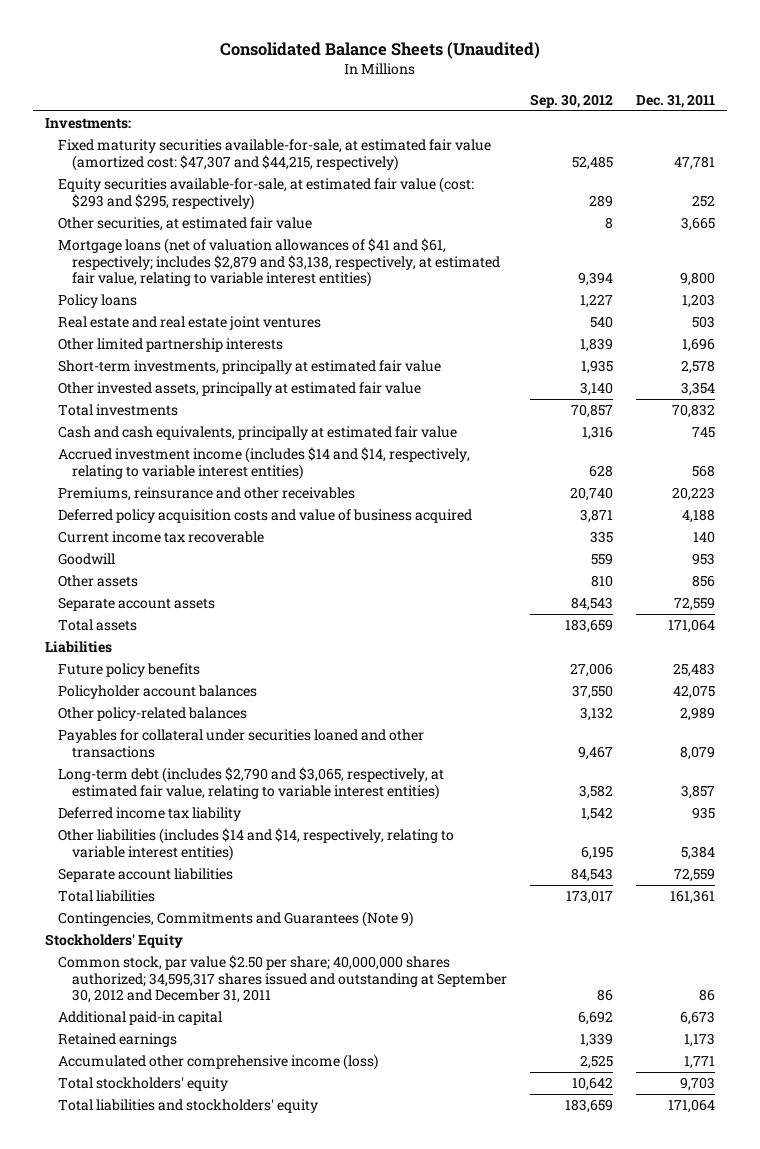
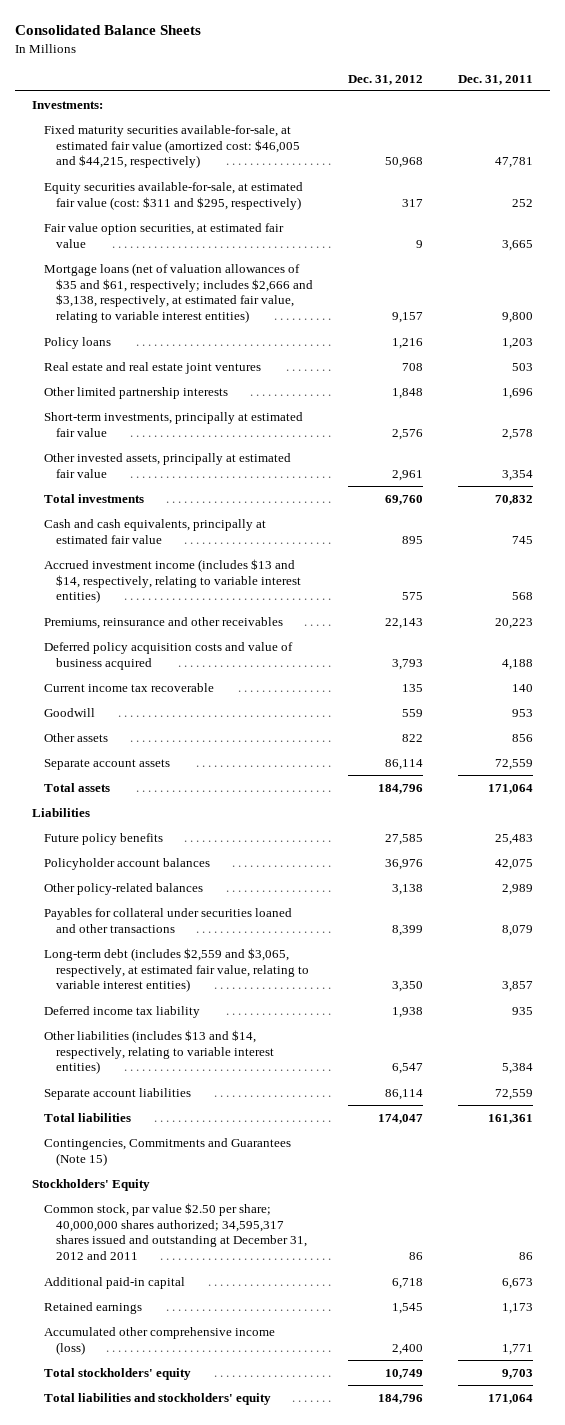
[220,42,541,60] Consolidated Balance Sheets (Unaudited) -> [14,25,201,36] Consolidated Balance Sheets
[529,93,613,108] Sep. 30, 2012 -> none
none -> [348,74,424,85] Dec. 31, 2012
[58,139,492,171] Fixed maturity securities available-for-sale, at estimated fair value (amortized cost: $47,307 and $44,215, respectively) -> [44,124,301,169] Fixed maturity securities available-for-sale, at estimated fair value (amortized cost: $46,005 and $44,215, respectively)
[58,177,475,210] Equity securities available-for-sale, at estimated fair value (cost: $293 and $295, respectively) -> [44,181,304,210] Equity securities available-for-sale, at estimated fair value (cost: $311 and $295, respectively)
[58,217,313,232] Other securities, at estimated fair value -> [44,222,285,248] Fair value option securities, at estimated fair value
[58,238,500,288] Mortgage loans (net of valuation allowances of $41 and $61, respectively; includes $2,879 and $3,138, respectively, at estimated fair value, relating to variable interest entities) -> [44,262,314,324] Mortgage loans (net of valuation allowances of $35 and $61, respectively; includes $2,666 and $3,138, respectively, at estimated fair value, relating to variable interest entities)
[58,447,471,480] Accrued investment income (includes $14 and $14, respectively, relating to variable interest entities) -> [44,558,302,604] Accrued investment income (includes $13 and $14, respectively, relating to variable interest entities)
[58,767,445,800] Long-term debt (includes $2,790 and $3,065, respectively, at estimated fair value, relating to variable interest entities) -> [44,947,310,993] Long-term debt (includes $2,559 and $3,065, respectively, at estimated fair value, relating to variable interest entities)
[58,828,455,861] Other liabilities (includes $14 and $14, respectively, relating to variable interest entities) -> [44,1029,275,1075] Other liabilities (includes $13 and $14, respectively, relating to variable interest entities)
[58,911,414,928] Contingencies, Commitments and Guarantees (Note 9) -> [44,1137,292,1166] Contingencies, Commitments and Guarantees (Note 15)
[58,955,507,1004] Common stock, par value $2.50 per share; 40,000,000 shares authorized; 34,595,317 shares issued and outstanding at September 30, 2012 and December 31, 2011 -> [44,1202,308,1261] Common stock, par value $2.50 per share; 40,000,000 shares authorized; 34,595,317 shares issued and outstanding at December 31, 2012 and 2011

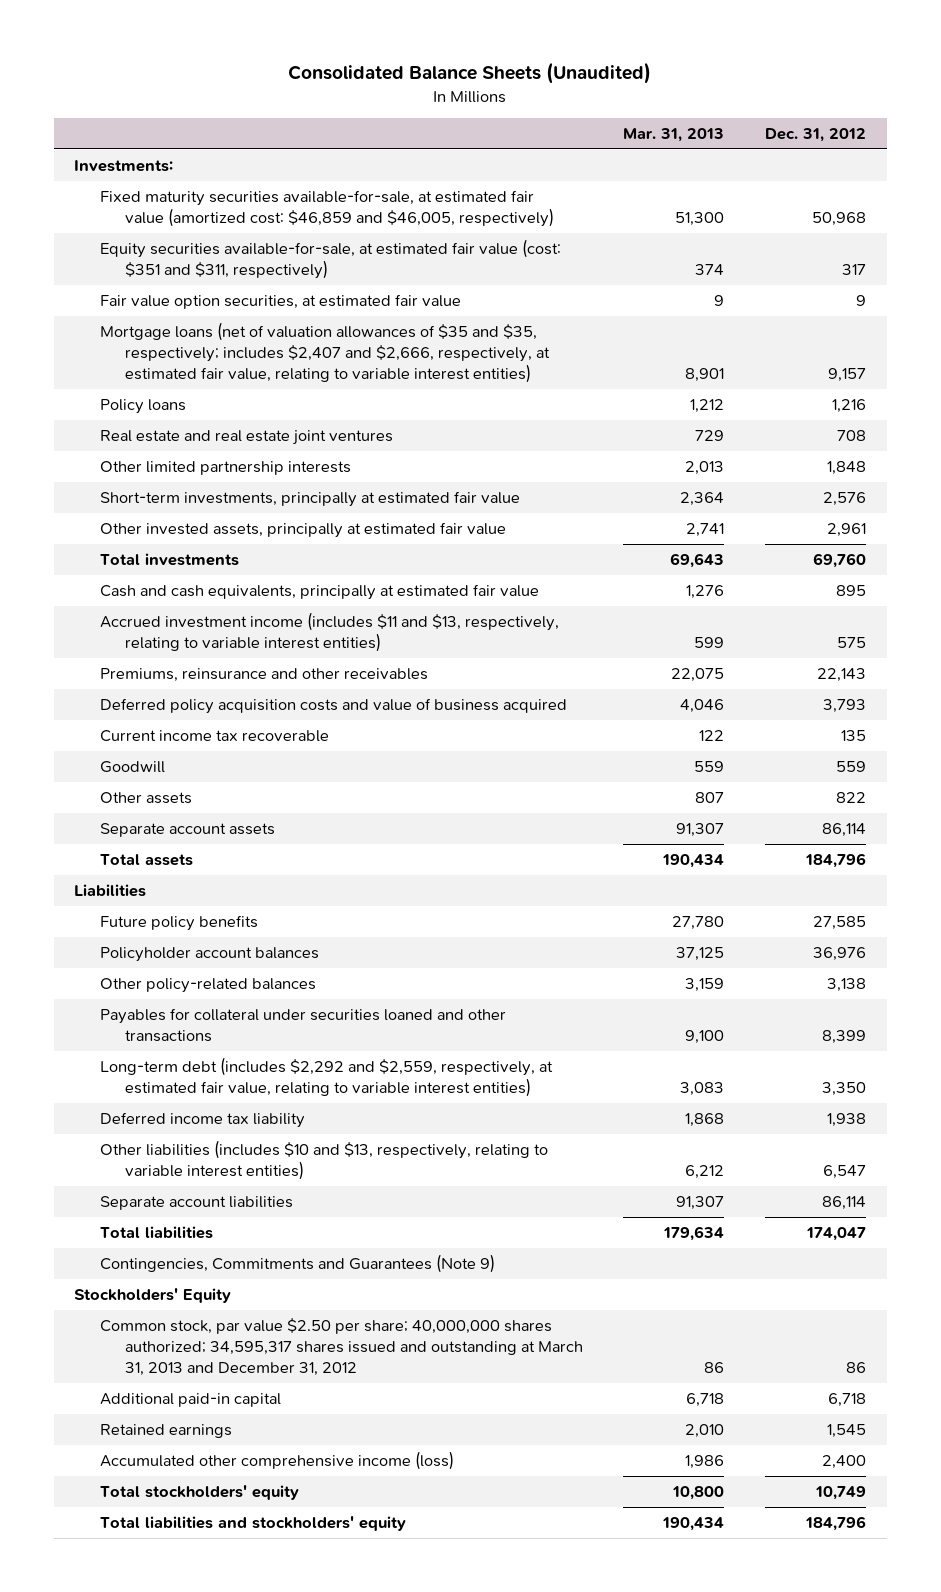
[14,25,201,36] Consolidated Balance Sheets -> [288,62,652,85] Consolidated Balance Sheets (Unaudited)
[458,74,534,85] Dec. 31, 2011 -> none
none -> [623,127,725,142] Mar. 31, 2013
[44,124,301,169] Fixed maturity securities available-for-sale, at estimated fair value (amortized cost: $46,005 and $44,215, respectively) -> [99,189,554,227] Fixed maturity securities available-for-sale, at estimated fair value (amortized cost: $46,859 and $46,005, respectively)
[44,181,304,210] Equity securities available-for-sale, at estimated fair value (cost: $311 and $295, respectively) -> [99,238,561,279] Equity securities available-for-sale, at estimated fair value (cost: $351 and $311, respectively)
[44,262,314,324] Mortgage loans (net of valuation allowances of $35 and $61, respectively; includes $2,666 and $3,138, respectively, at estimated fair value, relating to variable interest entities) -> [99,321,550,383] Mortgage loans (net of valuation allowances of $35 and $35, respectively; includes $2,407 and $2,666, respectively, at estimated fair value, relating to variable interest entities)
[44,558,302,604] Accrued investment income (includes $13 and $14, respectively, relating to variable interest entities) -> [99,611,559,652] Accrued investment income (includes $11 and $13, respectively, relating to variable interest entities)
[44,947,310,993] Long-term debt (includes $2,559 and $3,065, respectively, at estimated fair value, relating to variable interest entities) -> [99,1056,553,1097] Long-term debt (includes $2,292 and $2,559, respectively, at estimated fair value, relating to variable interest entities)
[44,1029,275,1075] Other liabilities (includes $13 and $14, respectively, relating to variable interest entities) -> [99,1139,548,1180] Other liabilities (includes $10 and $13, respectively, relating to variable interest entities)
[44,1137,292,1166] Contingencies, Commitments and Guarantees (Note 15) -> [99,1253,495,1273] Contingencies, Commitments and Guarantees (Note 9)
[44,1202,308,1261] Common stock, par value $2.50 per share; 40,000,000 shares authorized; 34,595,317 shares issued and outstanding at December 31, 2012 and 2011 -> [99,1317,583,1376] Common stock, par value $2.50 per share; 40,000,000 shares authorized; 34,595,317 shares issued and outstanding at March 31, 2013 and December 31, 2012

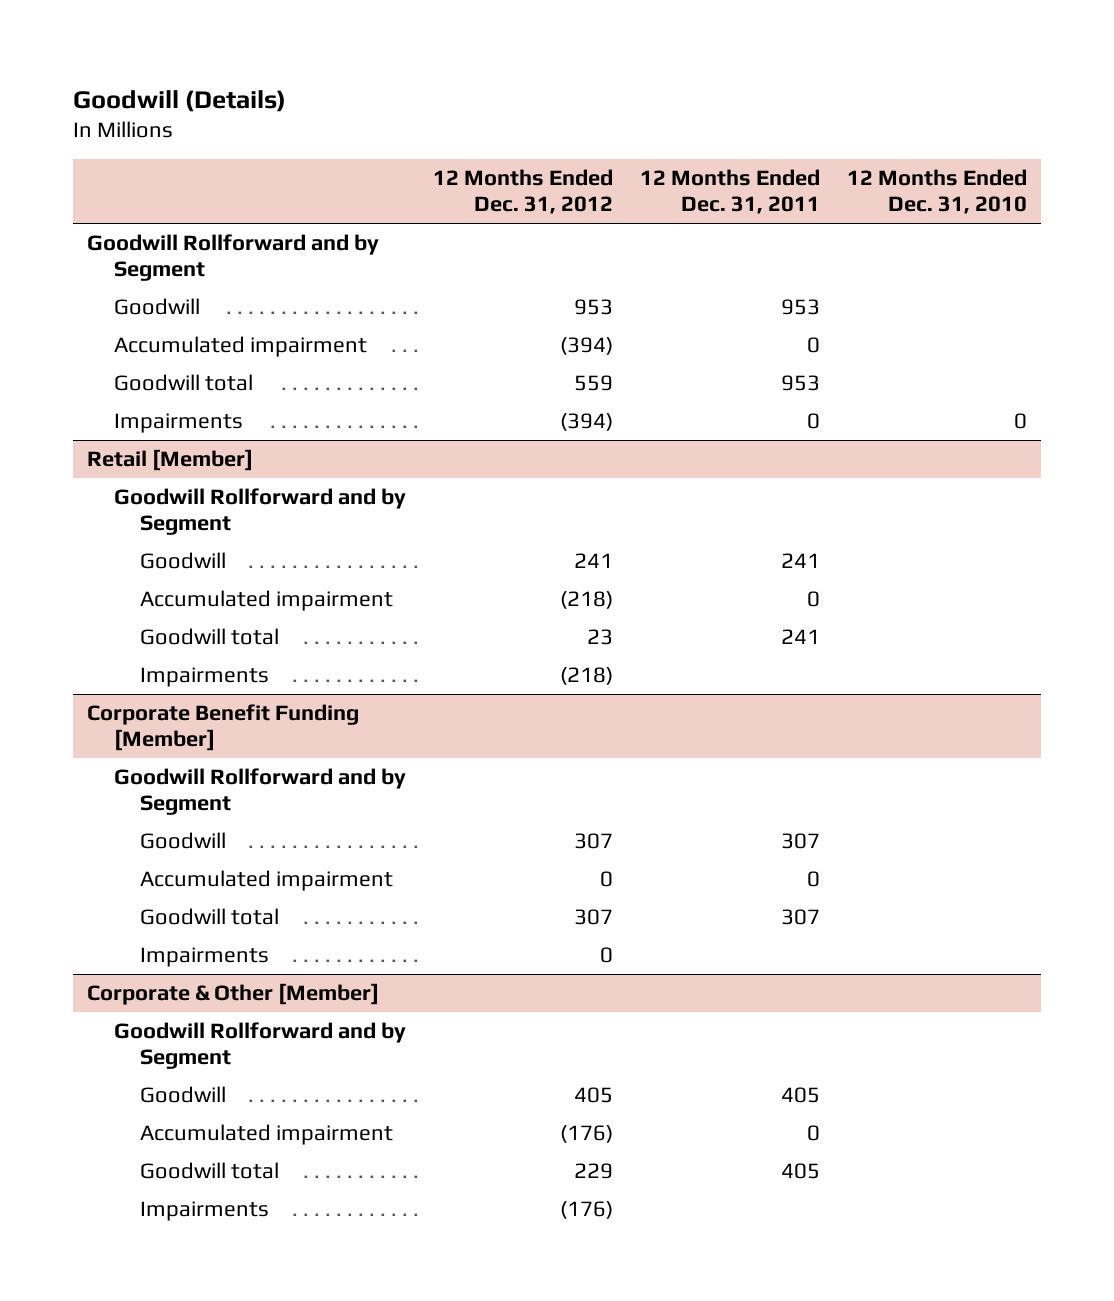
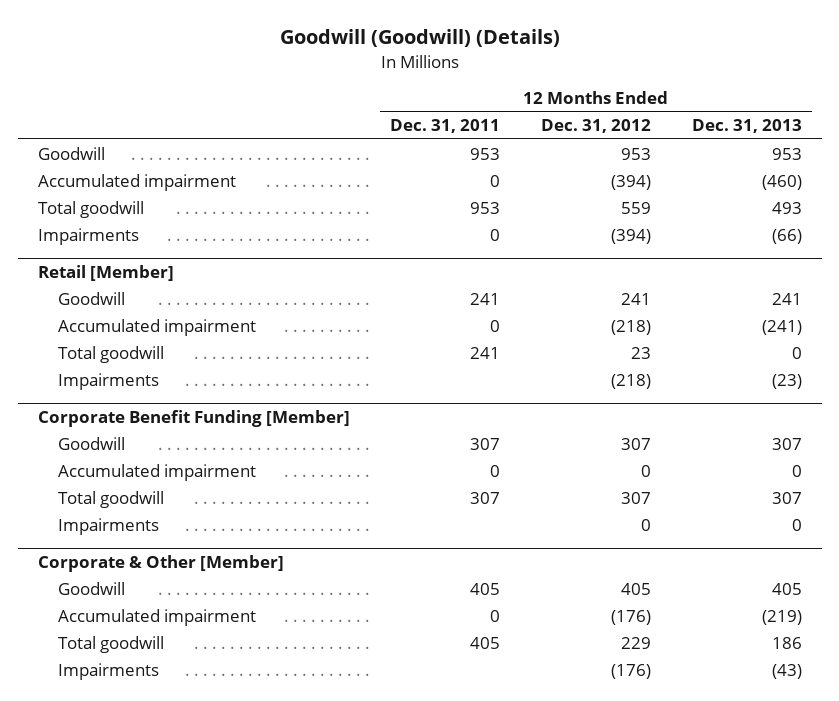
[73,89,287,112] Goodwill (Details) -> [279,29,560,48] Goodwill (Goodwill) (Details)
[847,169,1028,215] 12 Months Ended Dec. 31, 2010 -> none
none -> [691,119,802,134] Dec. 31, 2013
[87,233,380,282] Goodwill Rollforward and by Segment -> none
[113,373,253,391] Goodwill total -> [37,200,144,218] Total goodwill
[113,487,406,536] Goodwill Rollforward and by Segment -> none
[140,627,280,645] Goodwill total -> [58,345,165,363] Total goodwill
[113,767,406,816] Goodwill Rollforward and by Segment -> none
[140,907,280,925] Goodwill total -> [58,490,165,508] Total goodwill
[113,1021,406,1070] Goodwill Rollforward and by Segment -> none
[140,1161,280,1179] Goodwill total -> [58,635,165,653] Total goodwill

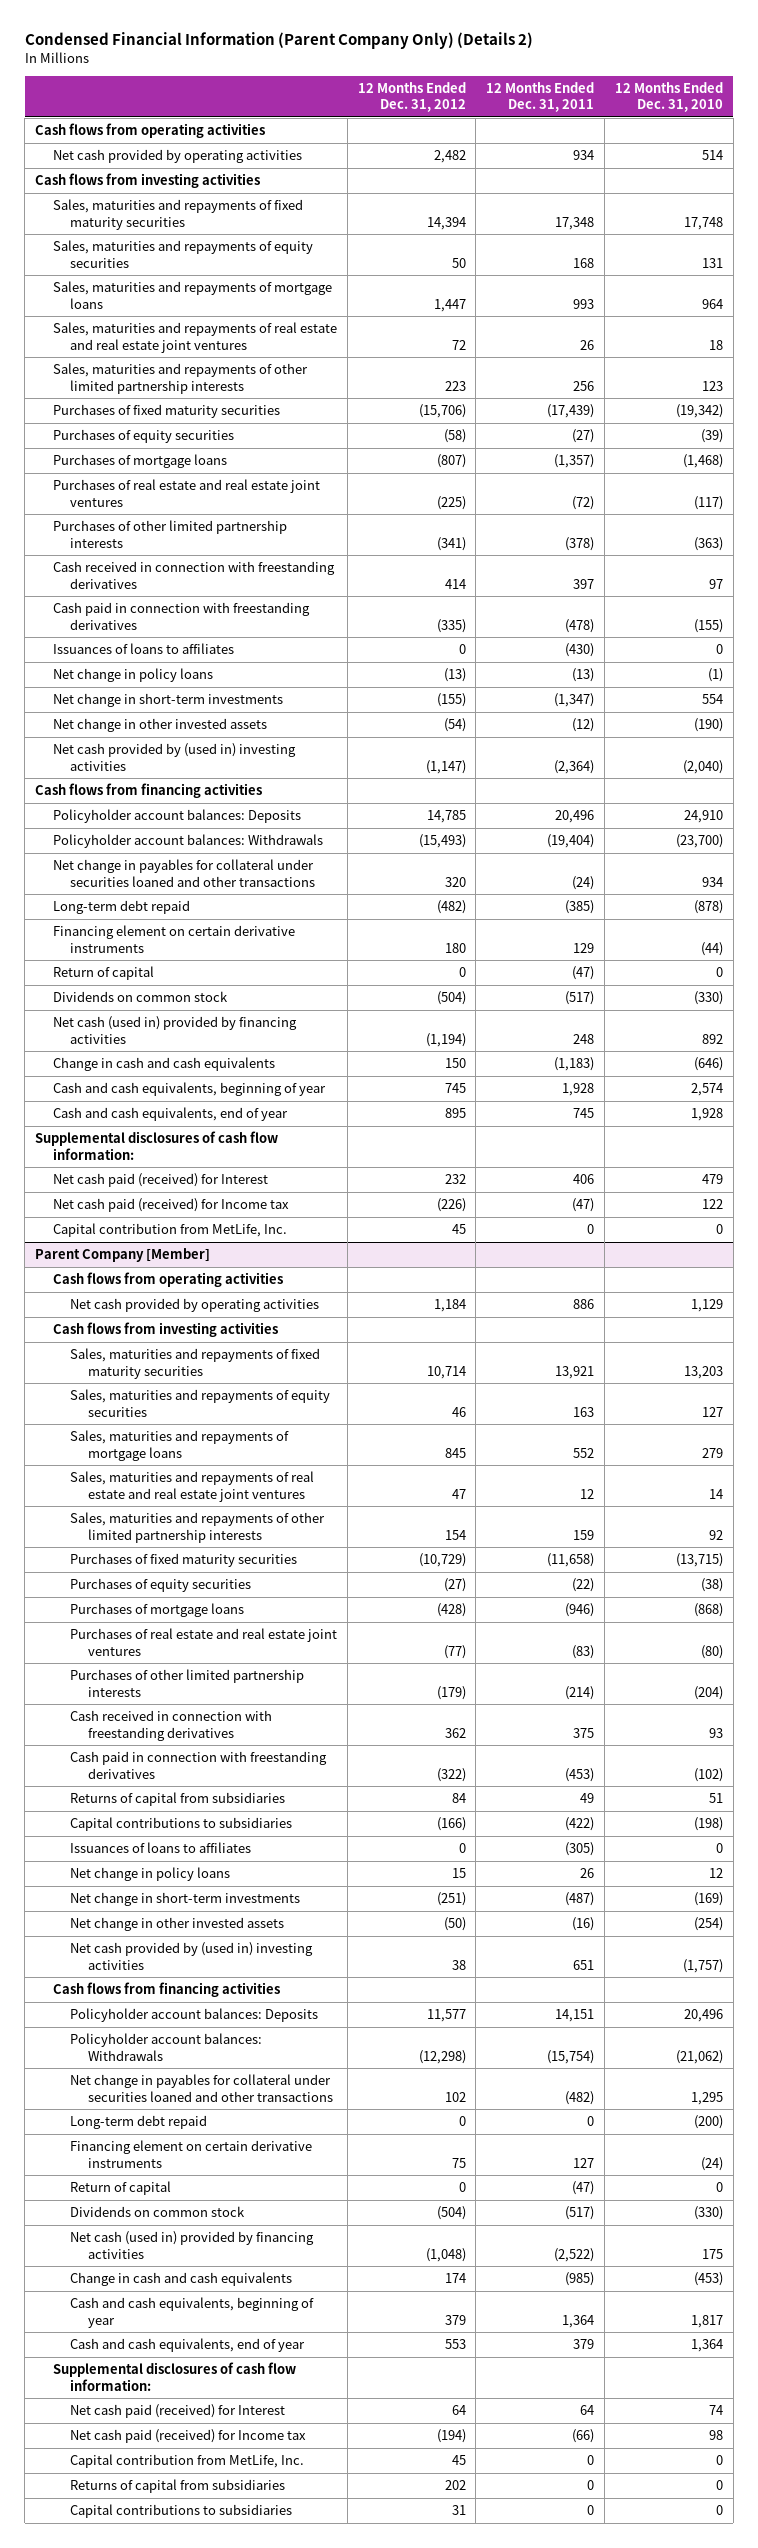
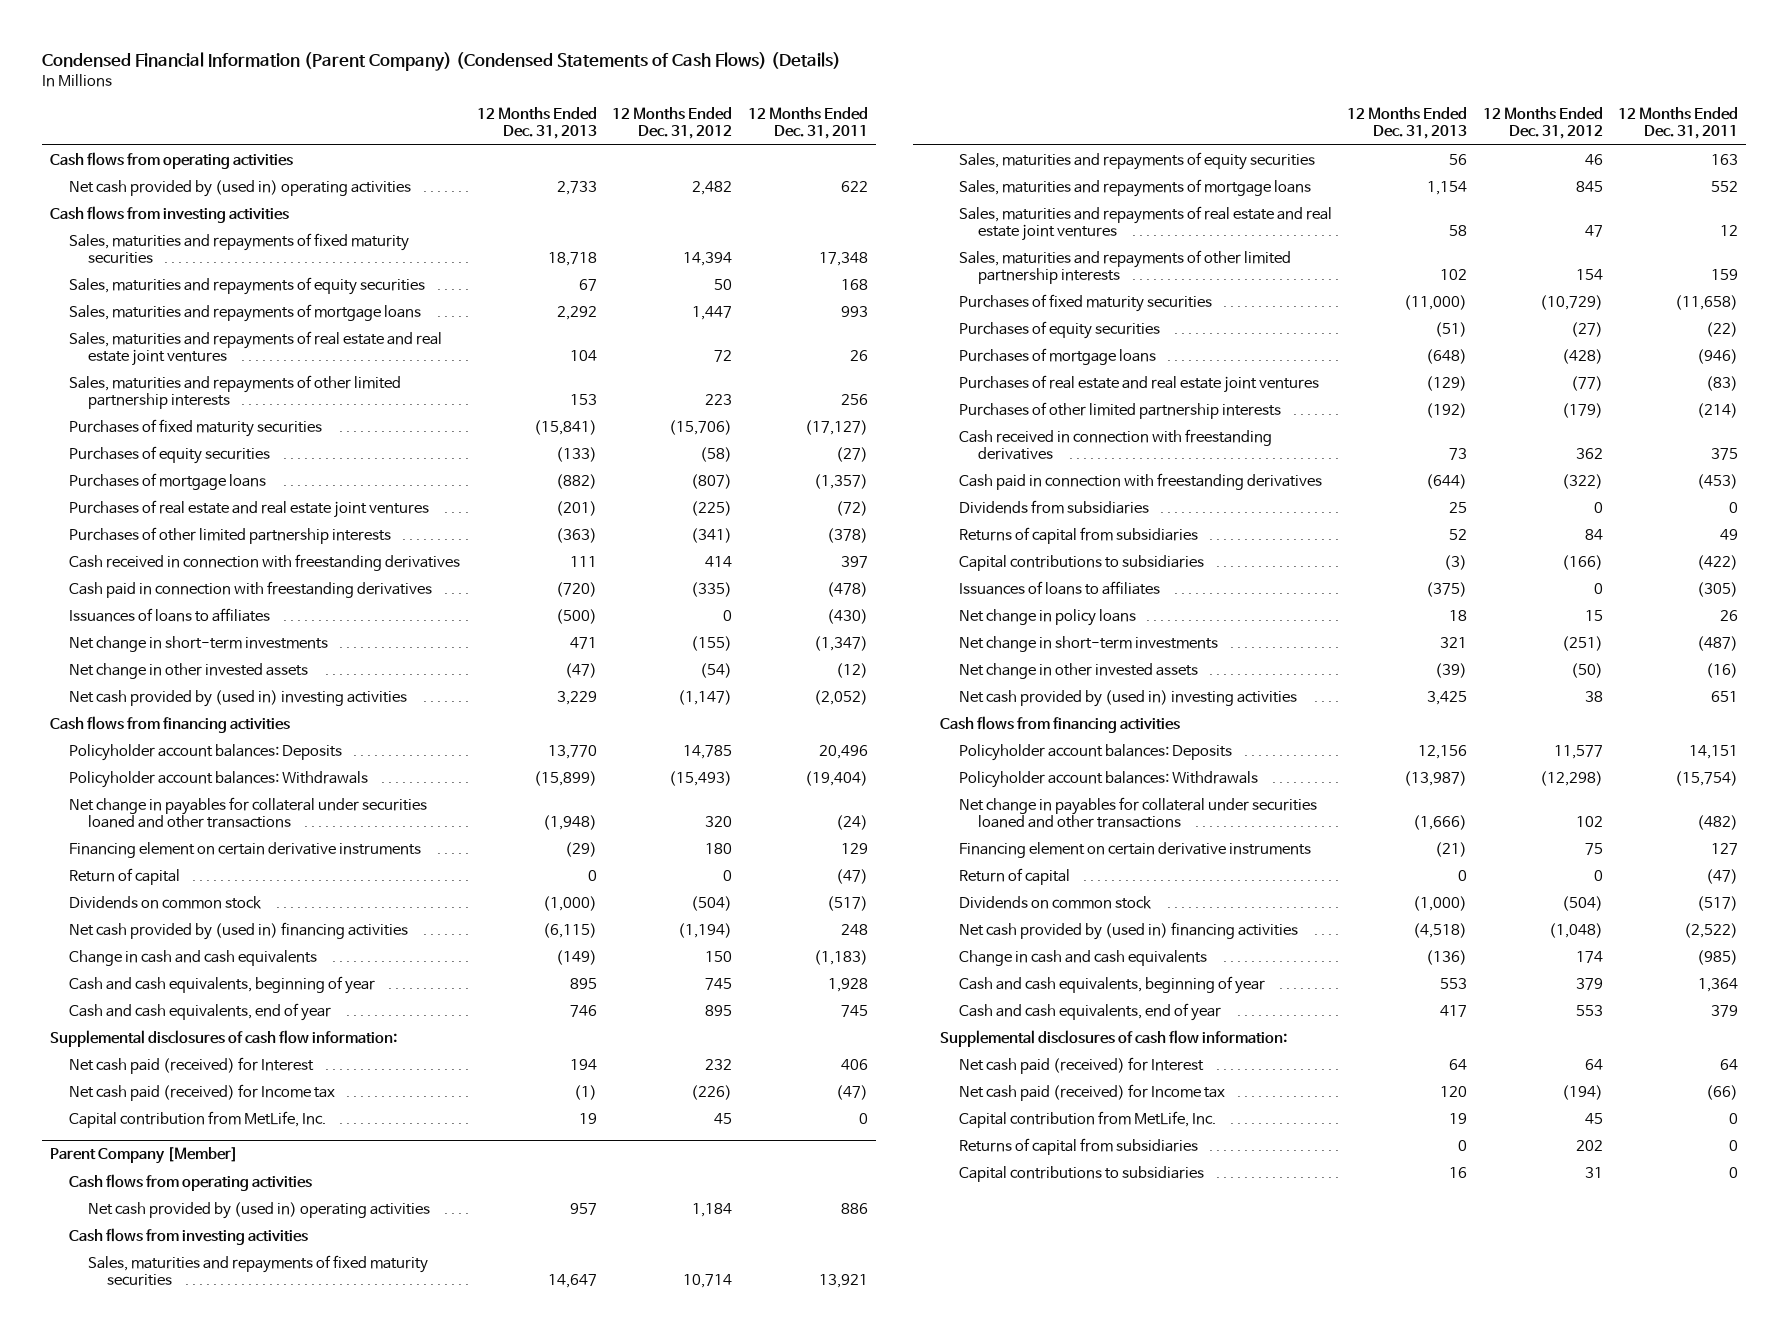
[24,32,533,50] Condensed Financial Information (Parent Company Only) (Details 2) -> [42,51,842,71] Condensed Financial Information (Parent Company) (Condensed Statements of Cash Flows) (Details)
[614,81,723,113] 12 Months Ended Dec. 31, 2010 -> none
none -> [476,107,597,140] 12 Months Ended Dec. 31, 2013
[52,149,302,164] Net cash provided by operating activities -> [69,179,412,197] Net cash provided by (used in) operating activities
[573,150,595,161] 934 -> [840,180,868,192] 622
[547,404,595,419] (17,439) -> [804,419,868,435] (17,127)
[52,668,213,683] Net change in policy loans -> none
[554,759,595,774] (2,364) -> [813,689,868,705] (2,052)
[52,900,190,915] Long-term debt repaid -> none
[52,1016,297,1044] Net cash (used in) provided by financing activities -> [69,921,409,940] Net cash provided by (used in) financing activities
[70,1298,320,1313] Net cash provided by operating activities -> [88,1201,431,1219] Net cash provided by (used in) operating activities
none -> [958,499,1149,514] Dividends from subsidiaries
[70,2115,208,2130] Long-term debt repaid -> none
[70,2231,315,2259] Net cash (used in) provided by financing activities -> [958,921,1298,940] Net cash provided by (used in) financing activities

